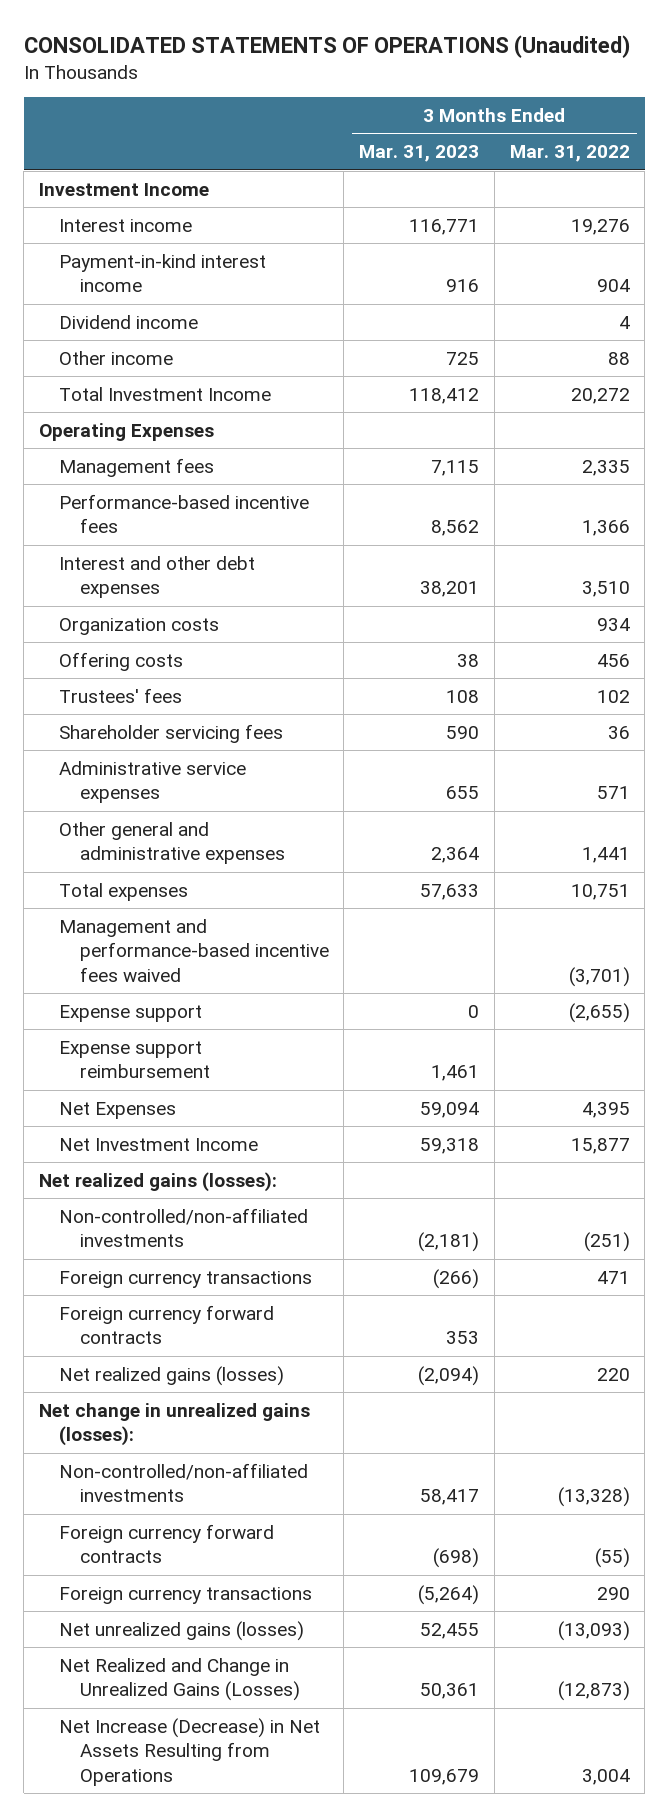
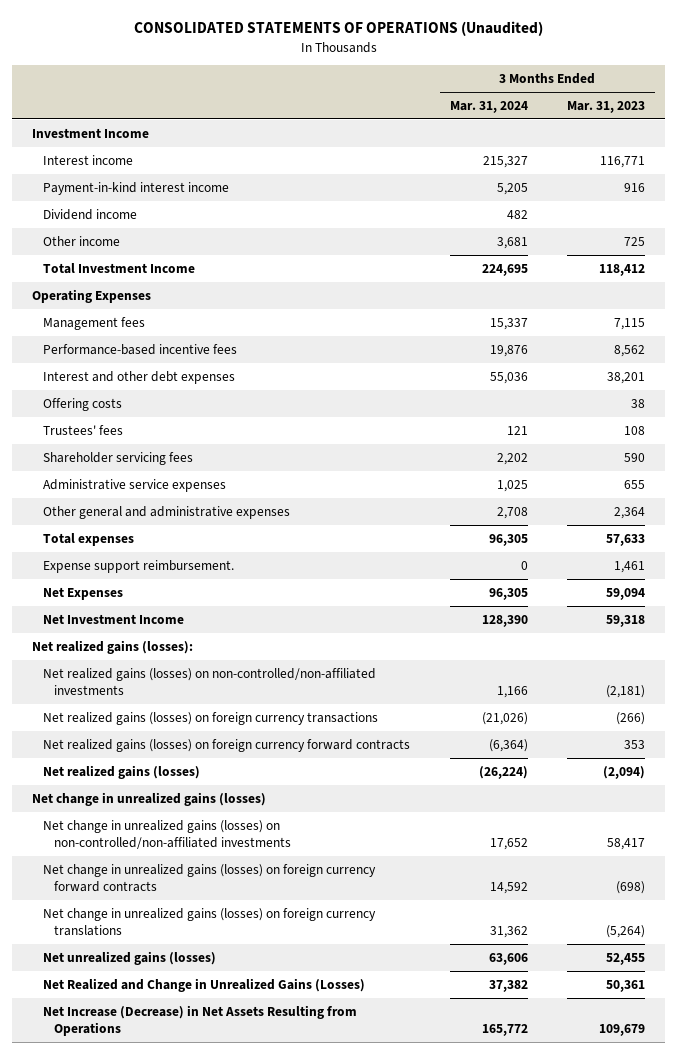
[509,145,630,163] Mar. 31, 2022 -> none
none -> [449,101,528,114] Mar. 31, 2024
[59,617,220,635] Organization costs -> none
[59,918,329,982] Management and performance-based incentive fees waived -> none
[59,1004,203,1022] Expense support -> none
[59,1040,210,1079] Expense support reimbursement -> [42,559,234,573] Expense support reimbursement.
[59,1207,309,1248] Non-controlled/non-affiliated investments -> [42,667,376,696] Net realized gains (losses) on non-controlled/non-affiliated investments
[59,1270,313,1288] Foreign currency transactions -> [42,711,378,725] Net realized gains (losses) on foreign currency transactions
[59,1304,275,1345] Foreign currency forward contracts -> [42,738,410,752] Net realized gains (losses) on foreign currency forward contracts
[38,1402,310,1447] Net change in unrealized gains (losses): -> [32,791,267,806] Net change in unrealized gains (losses)
[59,1462,309,1503] Non-controlled/non-affiliated investments -> [42,819,291,850] Net change in unrealized gains (losses) on non-controlled/non-affiliated investments
[59,1523,275,1564] Foreign currency forward contracts -> [42,863,376,893] Net change in unrealized gains (losses) on foreign currency forward contracts
[59,1586,313,1604] Foreign currency transactions -> [42,907,376,937] Net change in unrealized gains (losses) on foreign currency translations

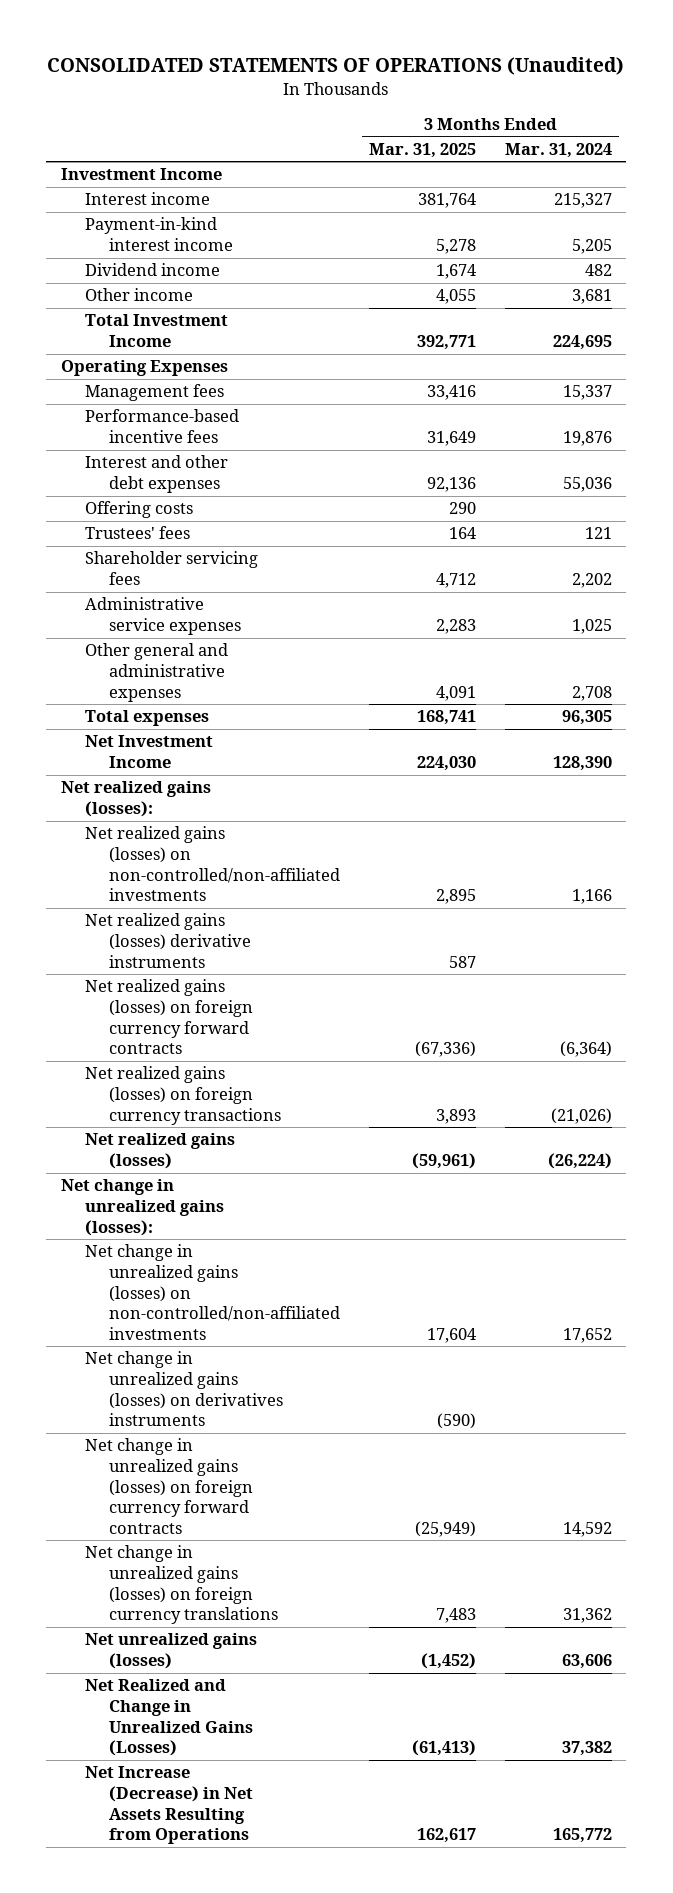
[567,101,646,114] Mar. 31, 2023 -> none
none -> [369,142,477,158] Mar. 31, 2025
[42,559,234,573] Expense support reimbursement. -> none
[42,586,123,600] Net Expenses -> none
none -> [85,913,252,968] Net realized gains (losses) derivative instruments
[42,711,378,725] Net realized gains (losses) on foreign currency transactions -> [85,1066,282,1125] Net realized gains (losses) on foreign currency transactions
[32,791,267,806] Net change in unrealized gains (losses) -> [60,1179,225,1236] Net change in unrealized gains (losses):
none -> [85,1351,284,1427] Net change in unrealized gains (losses) on derivatives instruments

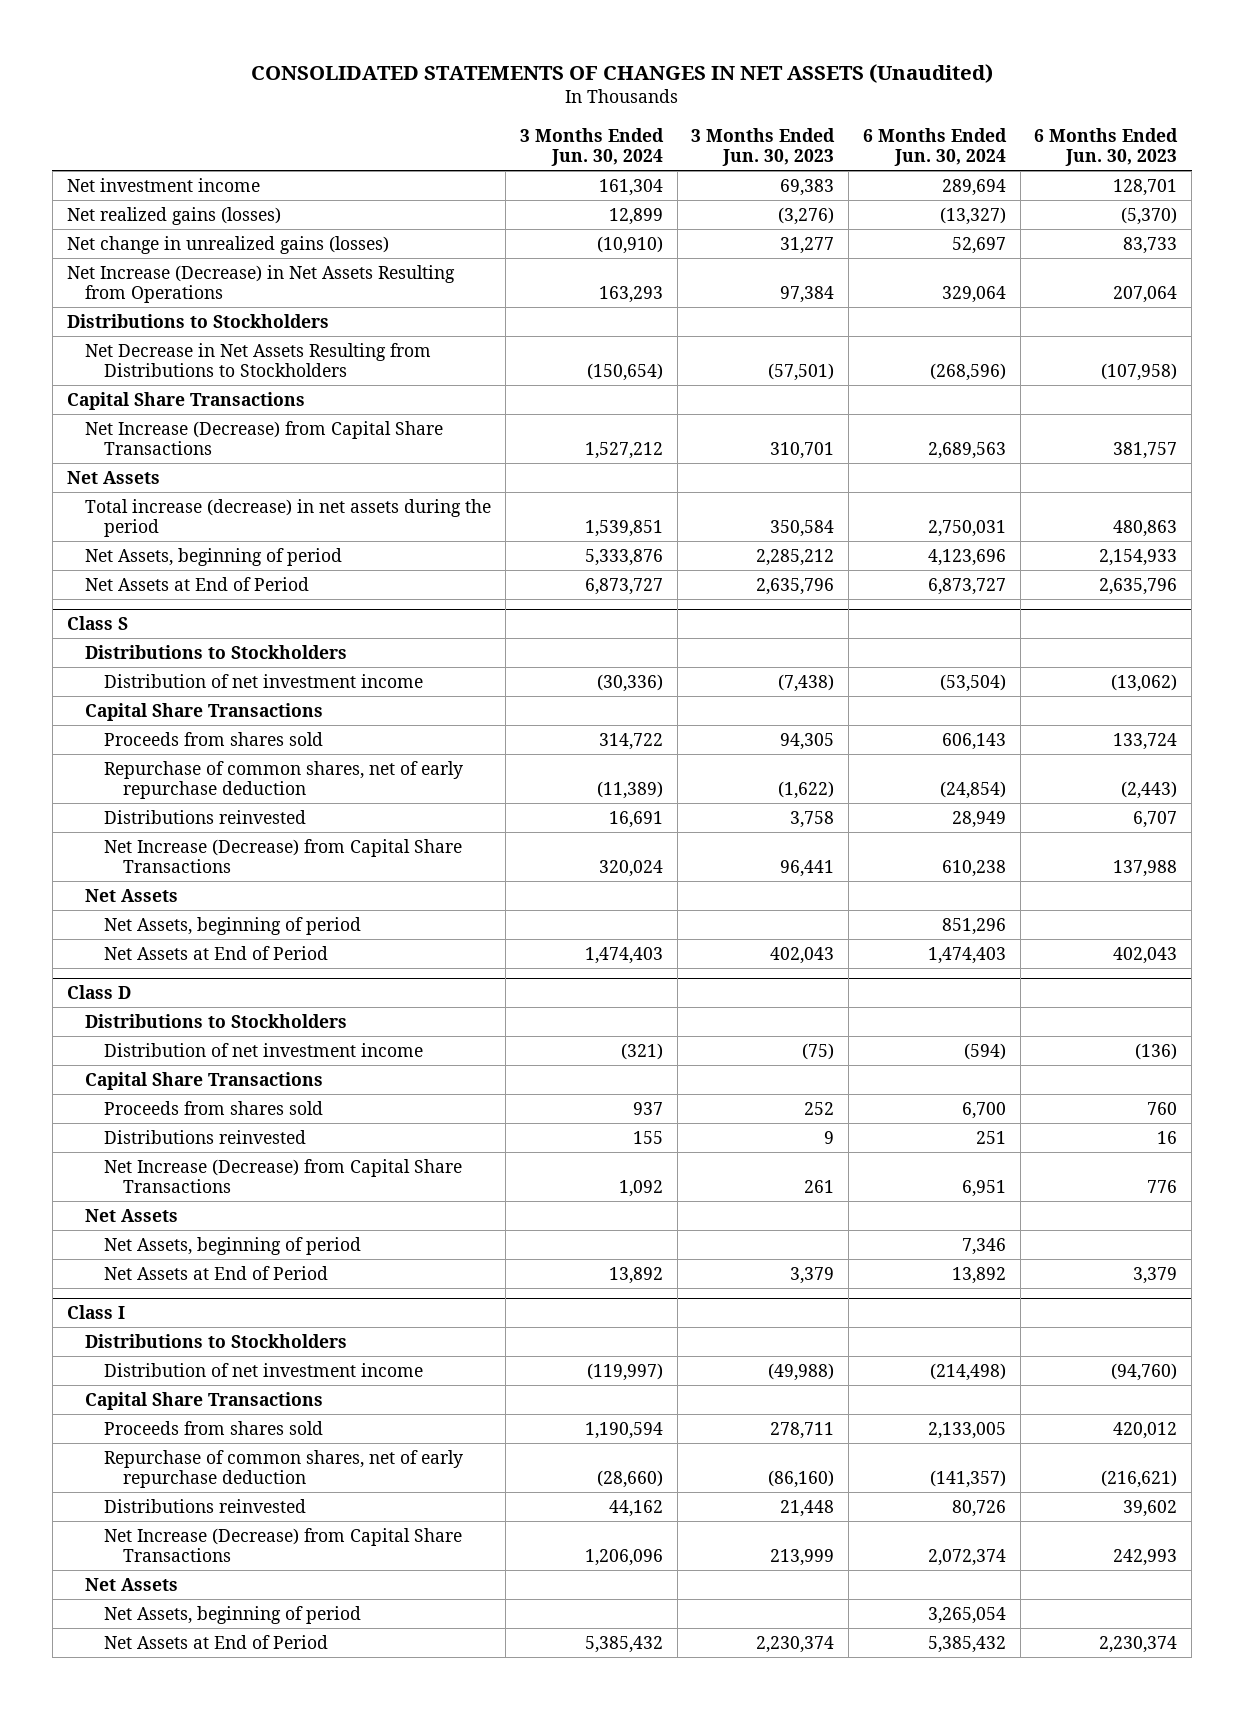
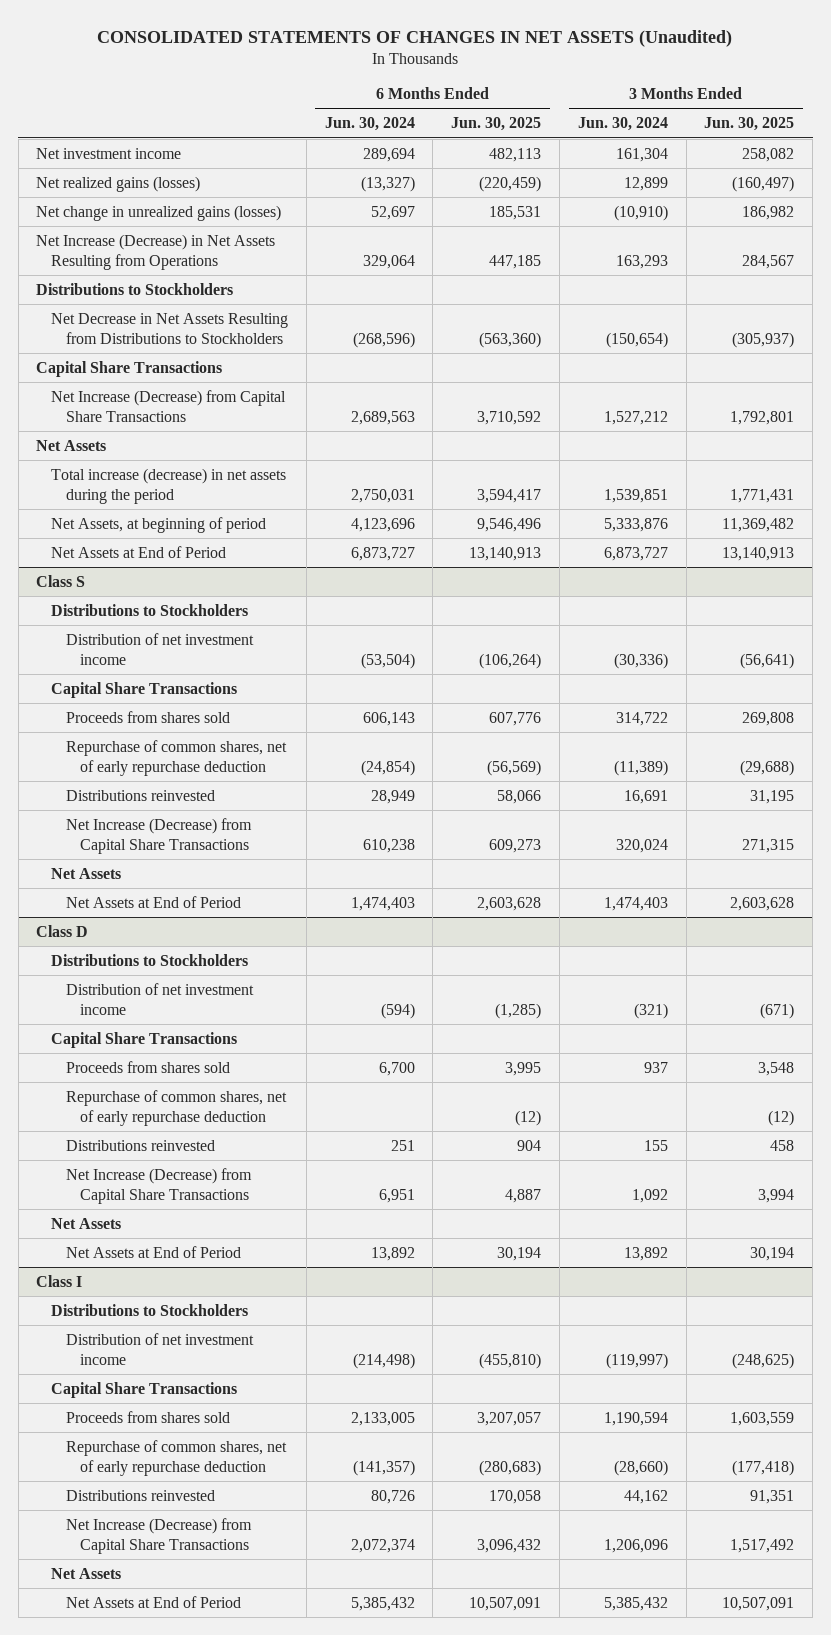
[691,127,836,167] 3 Months Ended Jun. 30, 2023 -> none
[1034,127,1179,167] 6 Months Ended Jun. 30, 2023 -> none
none -> [451,117,542,132] Jun. 30, 2025
none -> [704,117,795,132] Jun. 30, 2025
[85,547,343,566] Net Assets, beginning of period -> [50,516,266,533] Net Assets, at beginning of period
[104,916,362,935] Net Assets, beginning of period -> none
none -> [65,1089,287,1126] Repurchase of common shares, net of early repurchase deduction
[104,1236,362,1255] Net Assets, beginning of period -> none
[104,1605,362,1624] Net Assets, beginning of period -> none

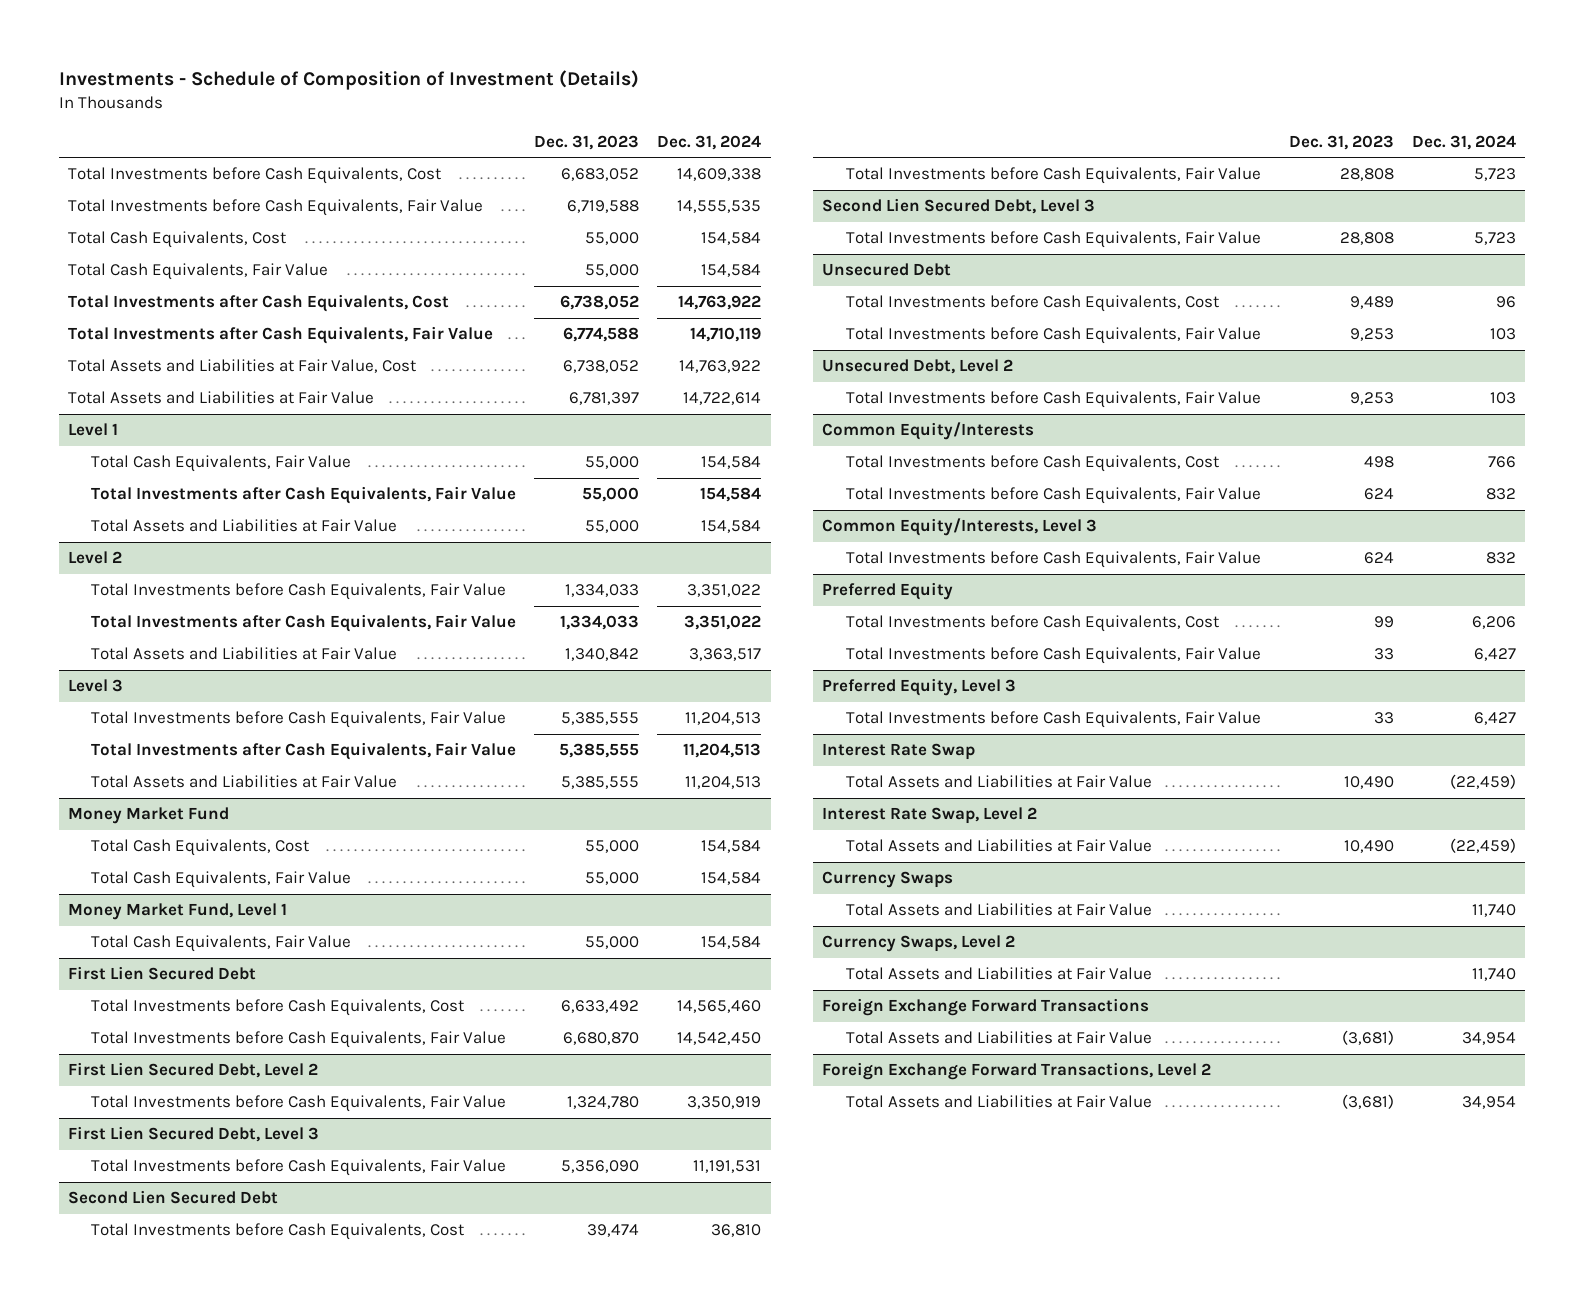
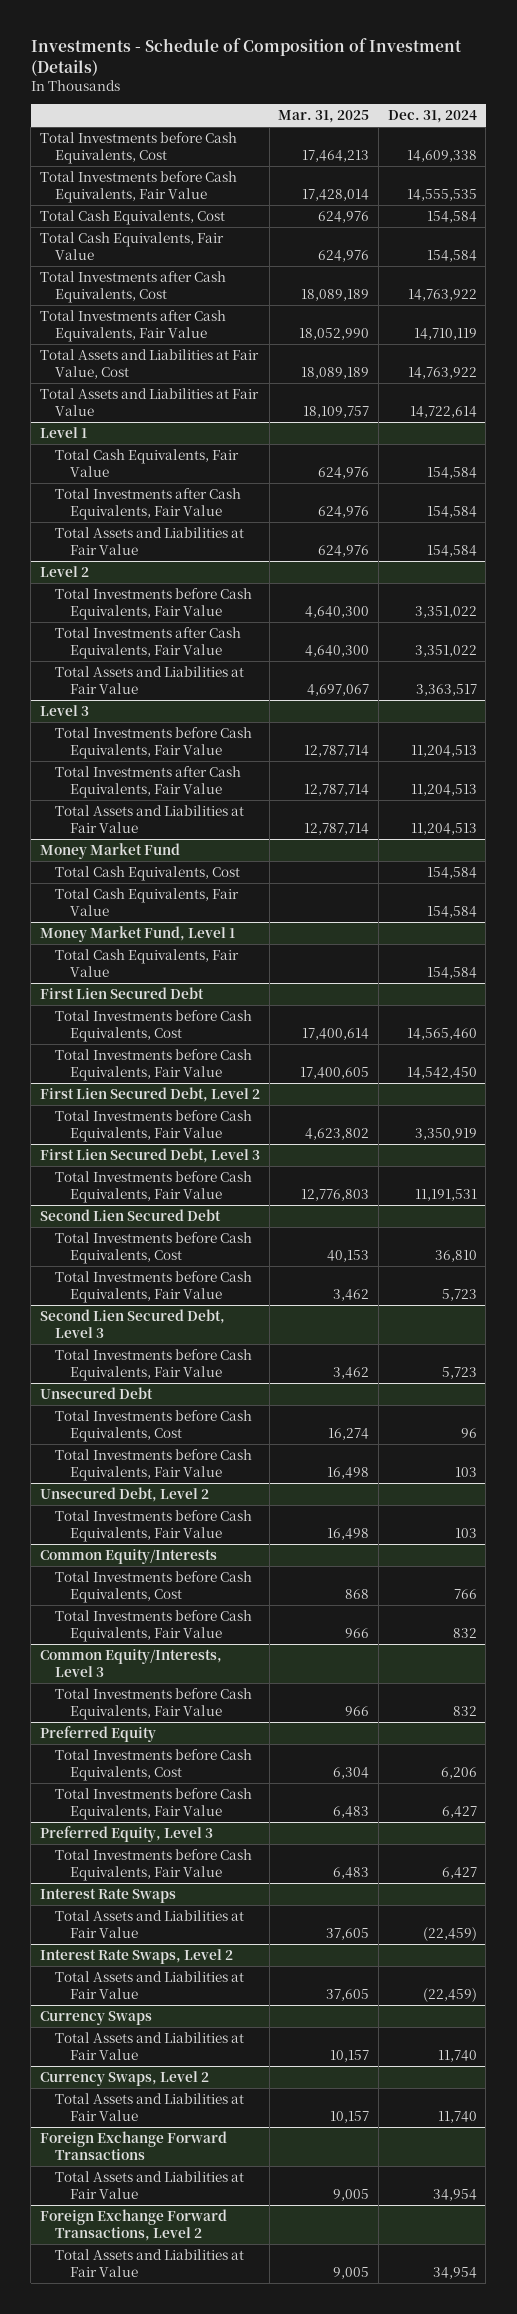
[534,134,640,150] Dec. 31, 2023 -> none
none -> [278,110,370,124] Mar. 31, 2025
[822,743,976,761] Interest Rate Swap -> [40,1887,177,1903] Interest Rate Swaps
[822,807,1038,825] Interest Rate Swap, Level 2 -> [40,1948,234,1964] Interest Rate Swaps, Level 2

